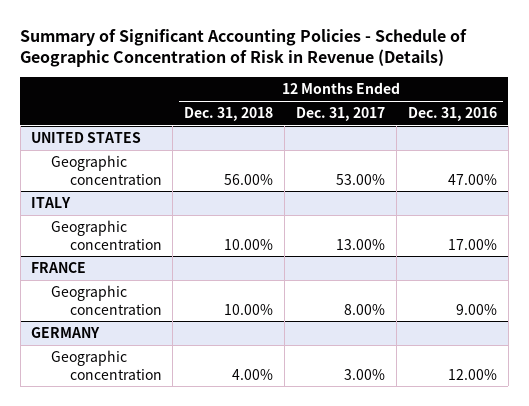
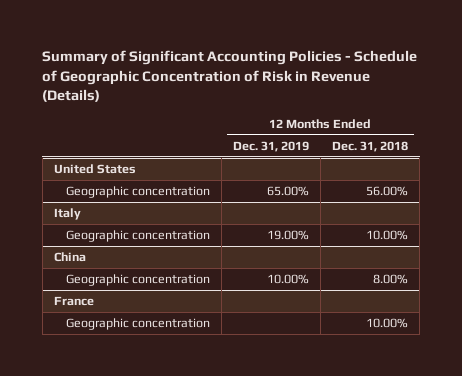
[296,106,386,121] Dec. 31, 2017 -> none
[408,106,498,121] Dec. 31, 2016 -> none
none -> [232,140,309,152] Dec. 31, 2019
[31,131,142,143] UNITED STATES -> [53,164,136,175] United States
[31,196,72,208] ITALY -> [53,208,81,221] Italy
none -> [53,252,86,263] China
none -> [65,274,210,287] Geographic concentration
[31,261,87,273] FRANCE -> [53,296,94,307] France
[31,326,101,338] GERMANY -> none
[50,349,162,380] Geographic concentration -> none

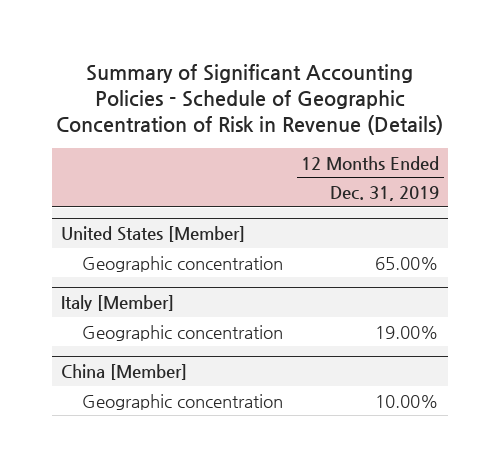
[332,140,409,152] Dec. 31, 2018 -> none
[53,164,136,175] United States -> [61,226,246,243] United States [Member]
[53,208,81,221] Italy -> [61,295,175,312] Italy [Member]
[53,252,86,263] China -> [61,364,188,381] China [Member]
[53,296,94,307] France -> none
[65,318,210,331] Geographic concentration -> none

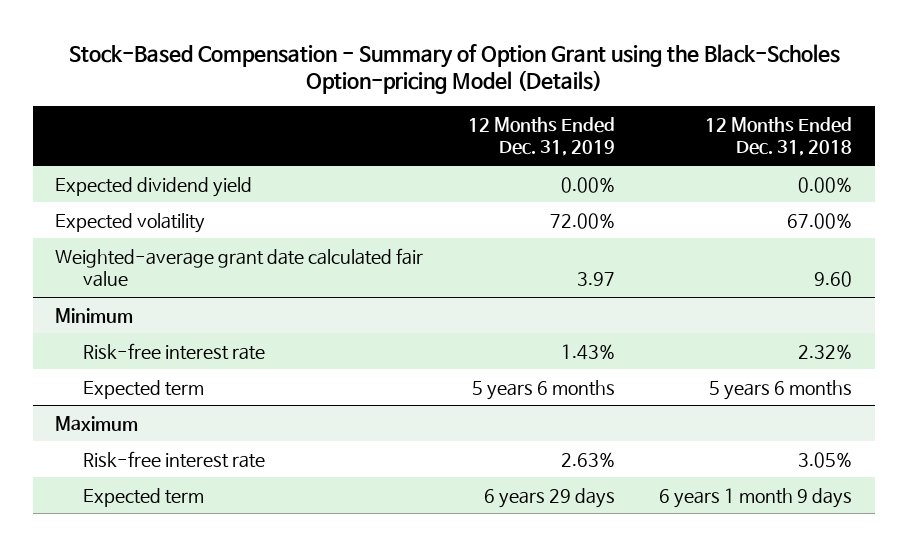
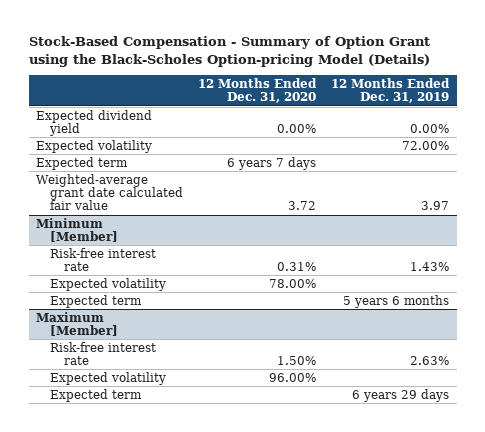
[705,116,853,157] 12 Months Ended Dec. 31, 2018 -> none
none -> [198,77,318,104] 12 Months Ended Dec. 31, 2020
none -> [36,156,129,170] Expected term
[55,307,134,323] Minimum -> [36,217,119,242] Minimum [Member]
none -> [50,277,167,291] Expected volatility
[55,415,139,431] Maximum -> [36,311,119,336] Maximum [Member]
none -> [50,371,167,385] Expected volatility

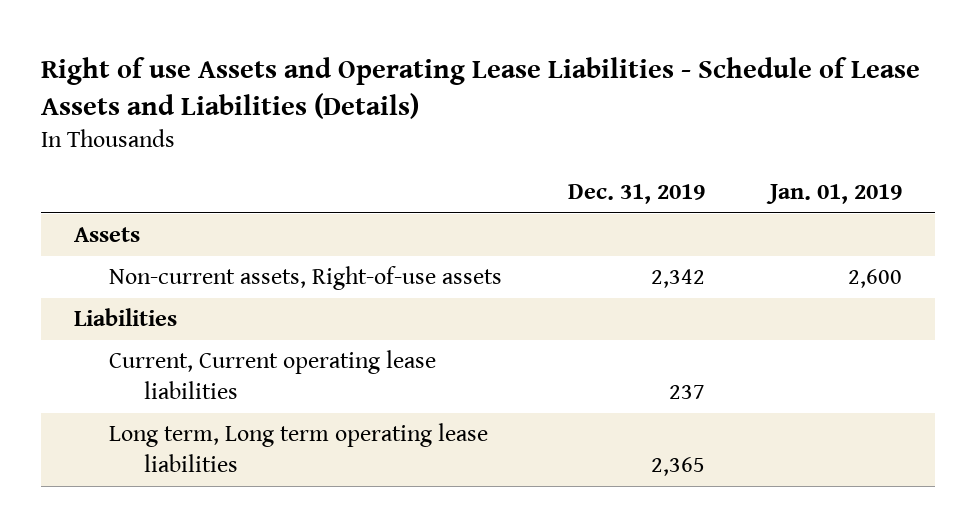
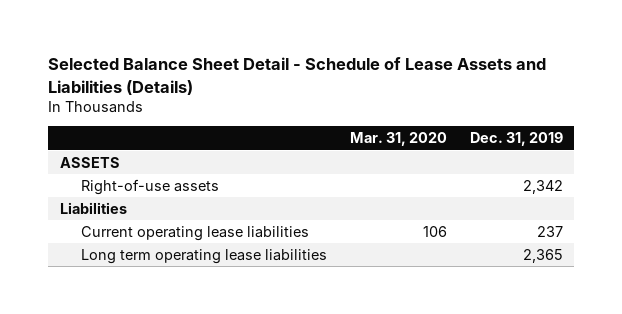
[41,57,921,120] Right of use Assets and Operating Lease Liabilities - Schedule of Lease Assets and Liabilities (Details) -> [48,57,547,95] Selected Balance Sheet Detail - Schedule of Lease Assets and Liabilities (Details)
[766,184,903,205] Jan. 01, 2019 -> none
none -> [349,132,447,147] Mar. 31, 2020
[74,227,141,243] Assets -> [59,156,120,168] ASSETS
[109,266,503,291] Non-current assets, Right-of-use assets -> [80,178,219,195] Right-of-use assets
[109,350,437,400] Current, Current operating lease liabilities -> [80,225,309,241] Current operating lease liabilities
[109,423,489,473] Long term, Long term operating lease liabilities -> [80,248,327,264] Long term operating lease liabilities

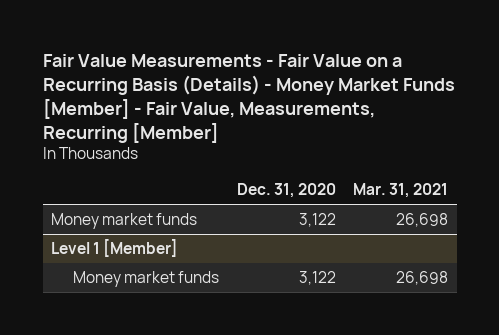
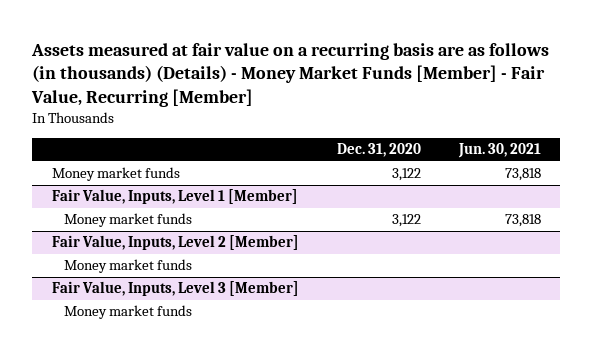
[42,53,455,143] Fair Value Measurements - Fair Value on a Recurring Basis (Details) - Money Market Funds [Member] - Fair Value, Measurements, Recurring [Member] -> [31,42,550,107] Assets measured at fair value on a recurring basis are as follows (in thousands) (Details) - Money Market Funds [Member] - Fair Value, Recurring [Member]
[353,183,449,199] Mar. 31, 2021 -> none
none -> [457,143,541,159] Jun. 30, 2021
[51,239,179,258] Level 1 [Member] -> [51,189,298,205] Fair Value, Inputs, Level 1 [Member]
none -> [51,235,299,251] Fair Value, Inputs, Level 2 [Member]
none -> [64,259,193,274] Money market funds
none -> [51,281,299,297] Fair Value, Inputs, Level 3 [Member]
none -> [64,305,193,320] Money market funds

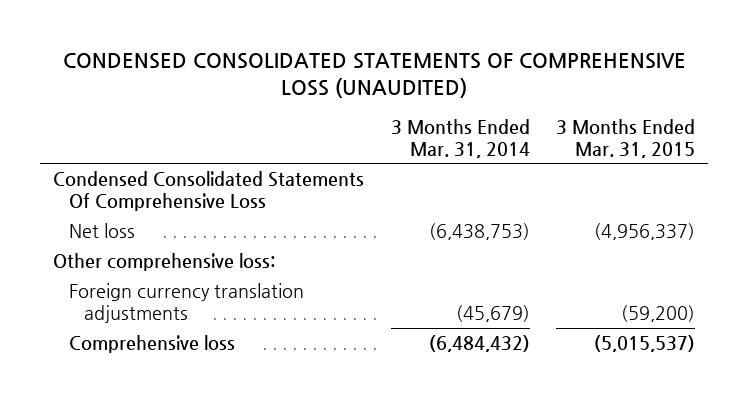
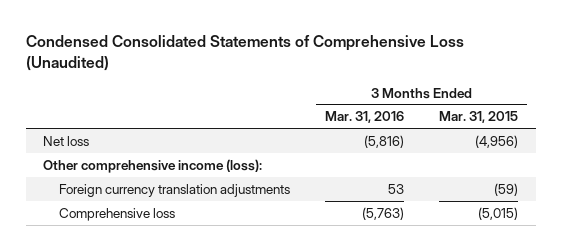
[63,53,687,99] CONDENSED CONSOLIDATED STATEMENTS OF COMPREHENSIVE LOSS (UNAUDITED) -> [25,34,464,71] Condensed Consolidated Statements of Comprehensive Loss (Unaudited)
[390,118,530,158] 3 Months Ended Mar. 31, 2014 -> none
none -> [324,111,404,124] Mar. 31, 2016
[53,171,365,211] Condensed Consolidated Statements Of Comprehensive Loss -> none
[594,223,696,241] (4,956,337) -> [475,134,519,148] (4,956)
[53,253,276,272] Other comprehensive loss: -> [43,158,263,173] Other comprehensive income (loss):
[621,304,696,322] (59,200) -> [494,182,519,196] (59)
[594,335,696,353] (5,015,537) -> [478,206,519,220] (5,015)

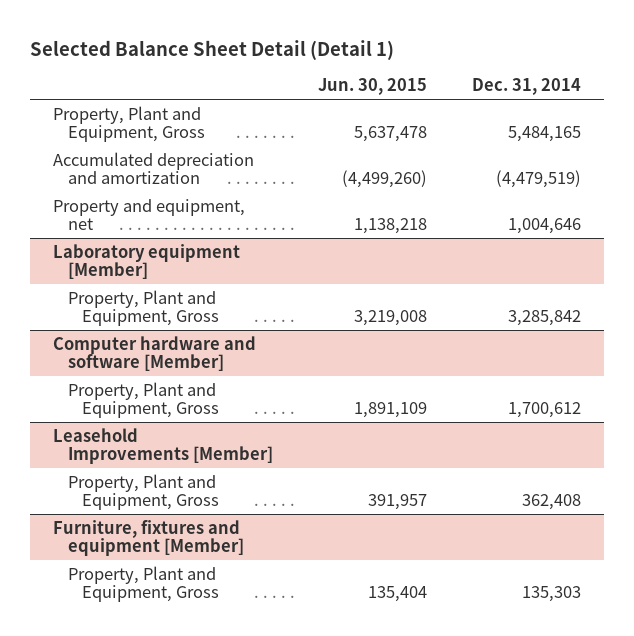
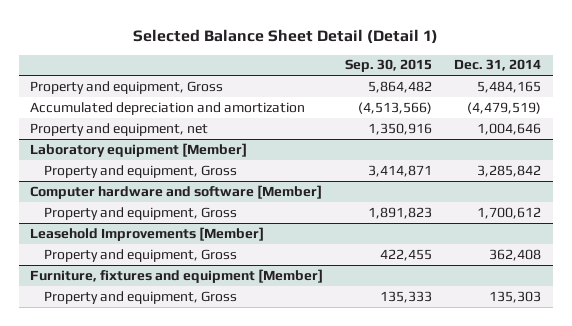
[317,78,427,96] Jun. 30, 2015 -> none
none -> [345,59,433,73] Sep. 30, 2015
[52,105,205,143] Property, Plant and Equipment, Gross -> [30,80,224,94] Property and equipment, Gross
[67,289,220,327] Property, Plant and Equipment, Gross -> [44,164,238,178] Property and equipment, Gross
[67,381,220,419] Property, Plant and Equipment, Gross -> [44,206,238,220] Property and equipment, Gross
[67,473,220,511] Property, Plant and Equipment, Gross -> [44,248,238,262] Property and equipment, Gross
[67,565,220,603] Property, Plant and Equipment, Gross -> [44,290,238,304] Property and equipment, Gross

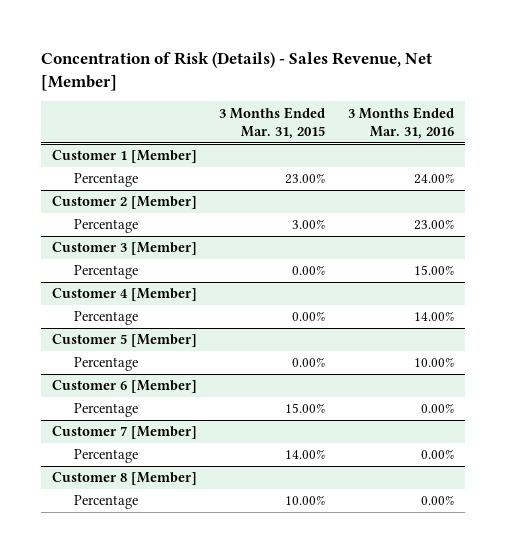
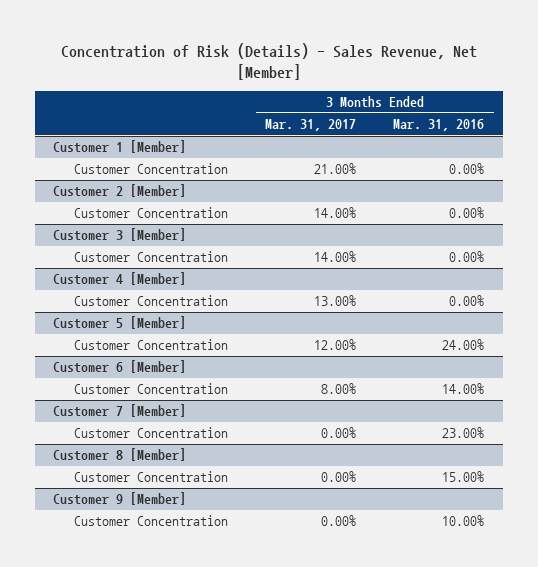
[219,106,326,139] 3 Months Ended Mar. 31, 2015 -> none
none -> [265,119,357,132] Mar. 31, 2017
[74,173,139,188] Percentage -> none
none -> [74,163,229,175] Customer Concentration
[74,219,139,234] Percentage -> none
none -> [74,207,229,219] Customer Concentration
[74,265,139,280] Percentage -> none
none -> [74,251,229,263] Customer Concentration
[74,311,139,326] Percentage -> none
none -> [74,295,229,307] Customer Concentration
[74,357,139,372] Percentage -> none
none -> [74,339,229,351] Customer Concentration
[74,403,139,418] Percentage -> none
none -> [74,383,229,395] Customer Concentration
[74,449,139,464] Percentage -> none
none -> [74,427,229,439] Customer Concentration
[74,495,139,510] Percentage -> none
none -> [74,471,229,483] Customer Concentration
none -> [53,492,187,506] Customer 9 [Member]
none -> [74,515,229,527] Customer Concentration

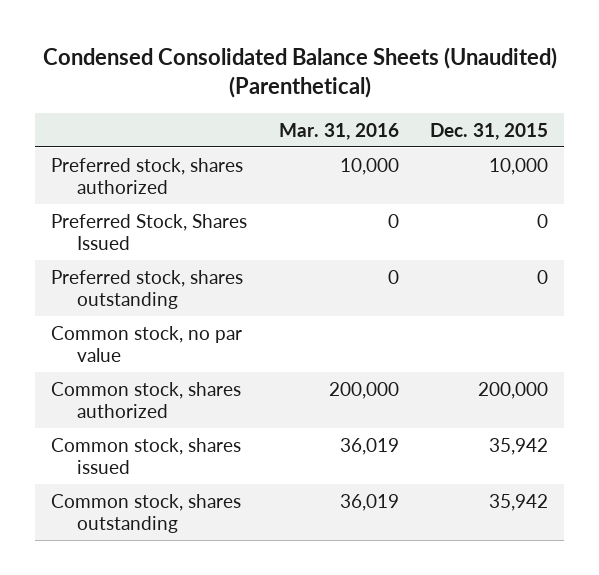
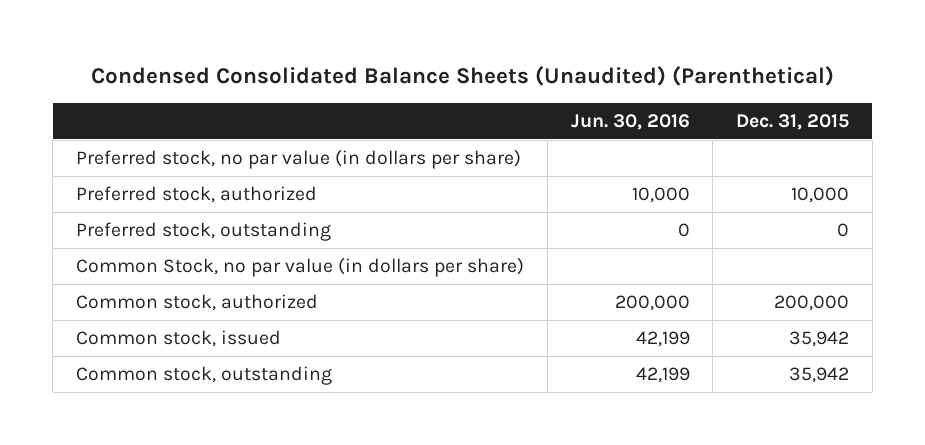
[278,122,399,140] Mar. 31, 2016 -> none
none -> [570,114,690,131] Jun. 30, 2016
[50,213,247,250] Preferred Stock, Shares Issued -> none
none -> [76,149,522,170] Preferred stock, no par value (in dollars per share)
[50,157,243,194] Preferred stock, shares authorized -> [76,186,318,204] Preferred stock, authorized
[50,269,243,309] Preferred stock, shares outstanding -> [76,222,332,242] Preferred stock, outstanding
[50,325,242,362] Common stock, no par value -> [76,257,525,278] Common Stock, no par value (in dollars per share)
[50,381,241,418] Common stock, shares authorized -> [76,294,319,312] Common stock, authorized
[50,437,241,474] Common stock, shares issued -> [76,330,282,348] Common stock, issued
[50,493,241,533] Common stock, shares outstanding -> [76,366,333,386] Common stock, outstanding

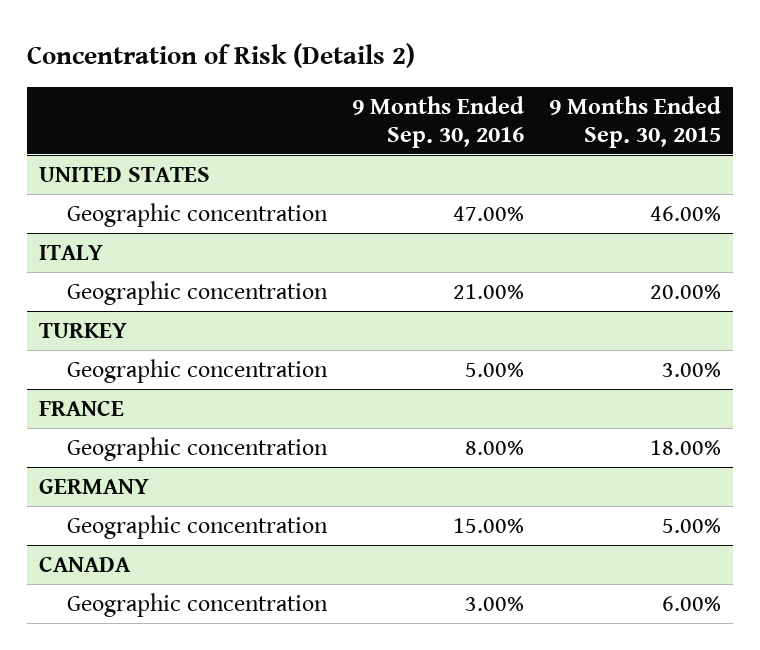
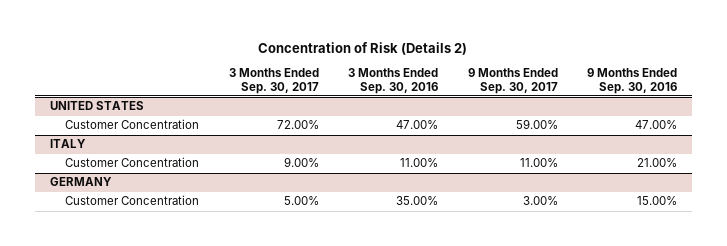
[549,95,722,148] 9 Months Ended Sep. 30, 2015 -> none
none -> [228,68,319,94] 3 Months Ended Sep. 30, 2017
none -> [348,68,439,94] 3 Months Ended Sep. 30, 2016
none -> [467,68,558,94] 9 Months Ended Sep. 30, 2017
[67,202,329,227] Geographic concentration -> [65,119,200,130] Customer Concentration
[39,322,128,338] TURKEY -> none
[67,358,329,383] Geographic concentration -> none
[39,400,125,416] FRANCE -> none
[67,436,329,461] Geographic concentration -> none
[67,280,329,305] Geographic concentration -> [65,157,200,168] Customer Concentration
[39,556,132,572] CANADA -> none
[67,592,329,617] Geographic concentration -> none
[67,514,329,539] Geographic concentration -> [65,195,200,206] Customer Concentration

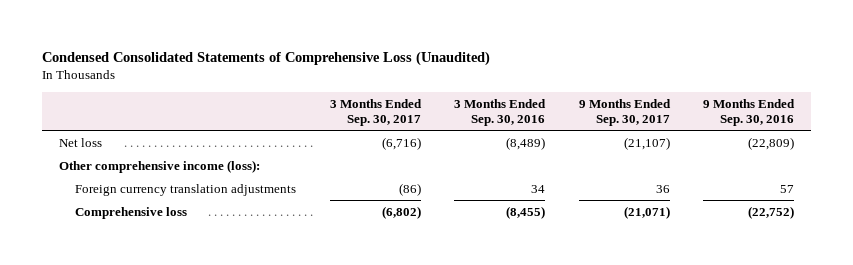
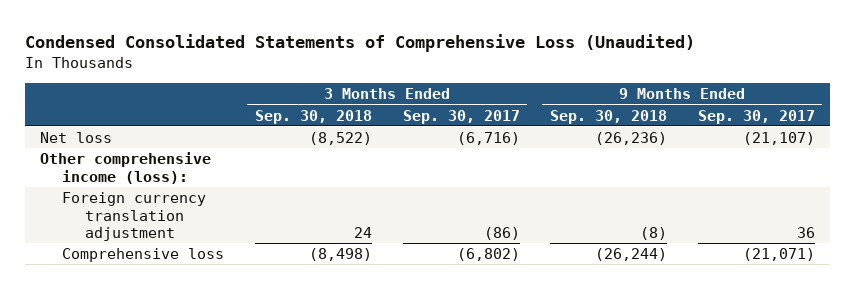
[454,98,547,126] 3 Months Ended Sep. 30, 2016 -> none
[703,98,796,126] 9 Months Ended Sep. 30, 2016 -> none
none -> [254,109,372,124] Sep. 30, 2018
none -> [550,109,668,124] Sep. 30, 2018
[75,183,297,196] Foreign currency translation adjustments -> [62,192,207,242] Foreign currency translation adjustment

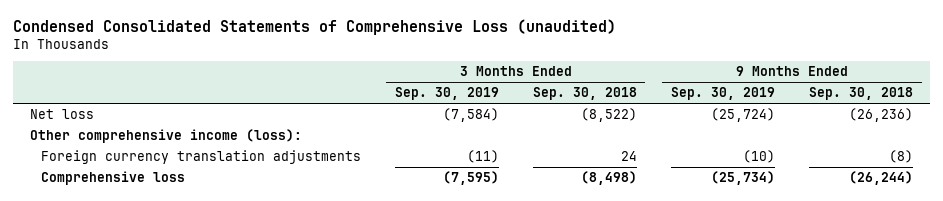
[24,34,695,53] Condensed Consolidated Statements of Comprehensive Loss (Unaudited) -> [12,19,616,36] Condensed Consolidated Statements of Comprehensive Loss (unaudited)
[402,109,520,124] Sep. 30, 2017 -> none
[697,109,815,124] Sep. 30, 2017 -> none
none -> [394,87,499,101] Sep. 30, 2019
none -> [670,87,775,101] Sep. 30, 2019
[62,192,207,242] Foreign currency translation adjustment -> [40,150,361,165] Foreign currency translation adjustments

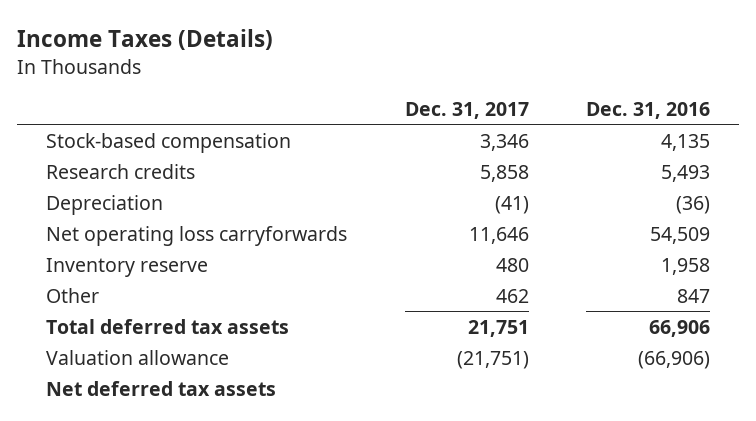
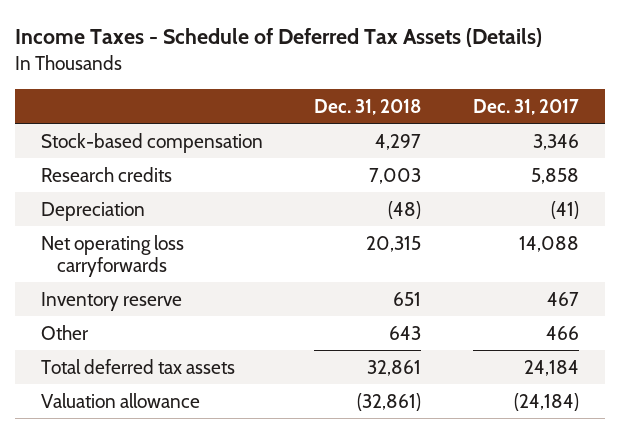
[16,29,273,51] Income Taxes (Details) -> [15,28,543,48] Income Taxes - Schedule of Deferred Tax Assets (Details)
[586,101,711,119] Dec. 31, 2016 -> none
none -> [314,98,422,115] Dec. 31, 2018
[45,380,276,396] Net deferred tax assets -> none
[468,226,529,244] 11,646 -> [518,235,579,252] 14,088
[495,257,529,272] 480 -> [546,291,579,306] 467
[495,288,529,303] 462 -> [545,325,579,340] 466
[467,319,529,337] 21,751 -> [523,359,579,376] 24,184
[456,350,529,369] (21,751) -> [513,392,579,411] (24,184)

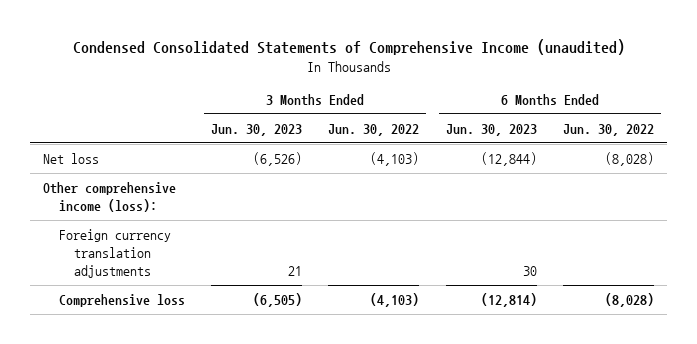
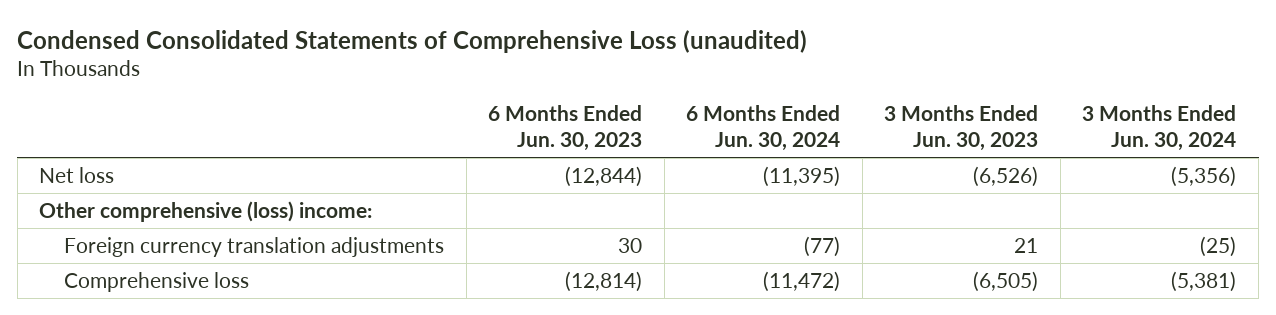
[72,38,625,55] Condensed Consolidated Statements of Comprehensive Income (unaudited) -> [17,29,808,53] Condensed Consolidated Statements of Comprehensive Loss (unaudited)
[328,123,420,136] Jun. 30, 2022 -> none
[562,123,654,136] Jun. 30, 2022 -> none
none -> [686,105,841,152] 6 Months Ended Jun. 30, 2024
none -> [1082,105,1237,152] 3 Months Ended Jun. 30, 2024
[43,181,177,213] Other comprehensive income (loss): -> [39,200,373,222] Other comprehensive (loss) income:

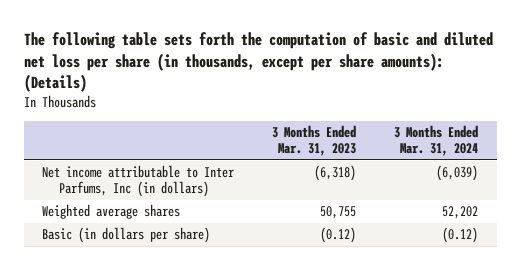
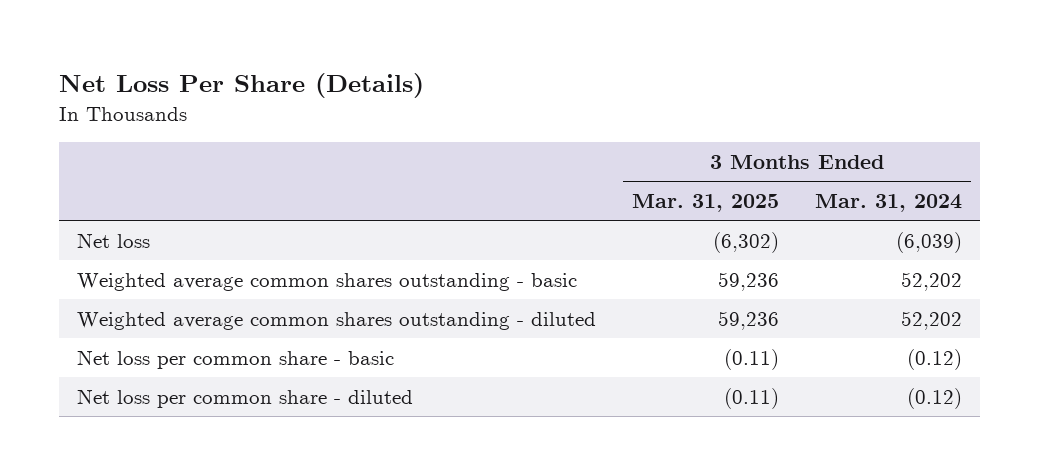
[23,32,493,93] The following table sets forth the computation of basic and diluted net loss per share (in thousands, except per share amounts): (Details) -> [59,73,425,99] Net Loss Per Share (Details)
[272,125,357,157] 3 Months Ended Mar. 31, 2023 -> none
none -> [632,193,780,212] Mar. 31, 2025
[42,165,235,198] Net income attributable to Inter Parfums, Inc (in dollars) -> [77,232,151,248] Net loss
[42,204,181,220] Weighted average shares -> [77,272,578,291] Weighted average common shares outstanding - basic
none -> [77,311,597,330] Weighted average common shares outstanding - diluted
[42,227,211,244] Basic (in dollars per share) -> [77,349,395,369] Net loss per common share - basic
none -> [77,388,414,408] Net loss per common share - diluted

